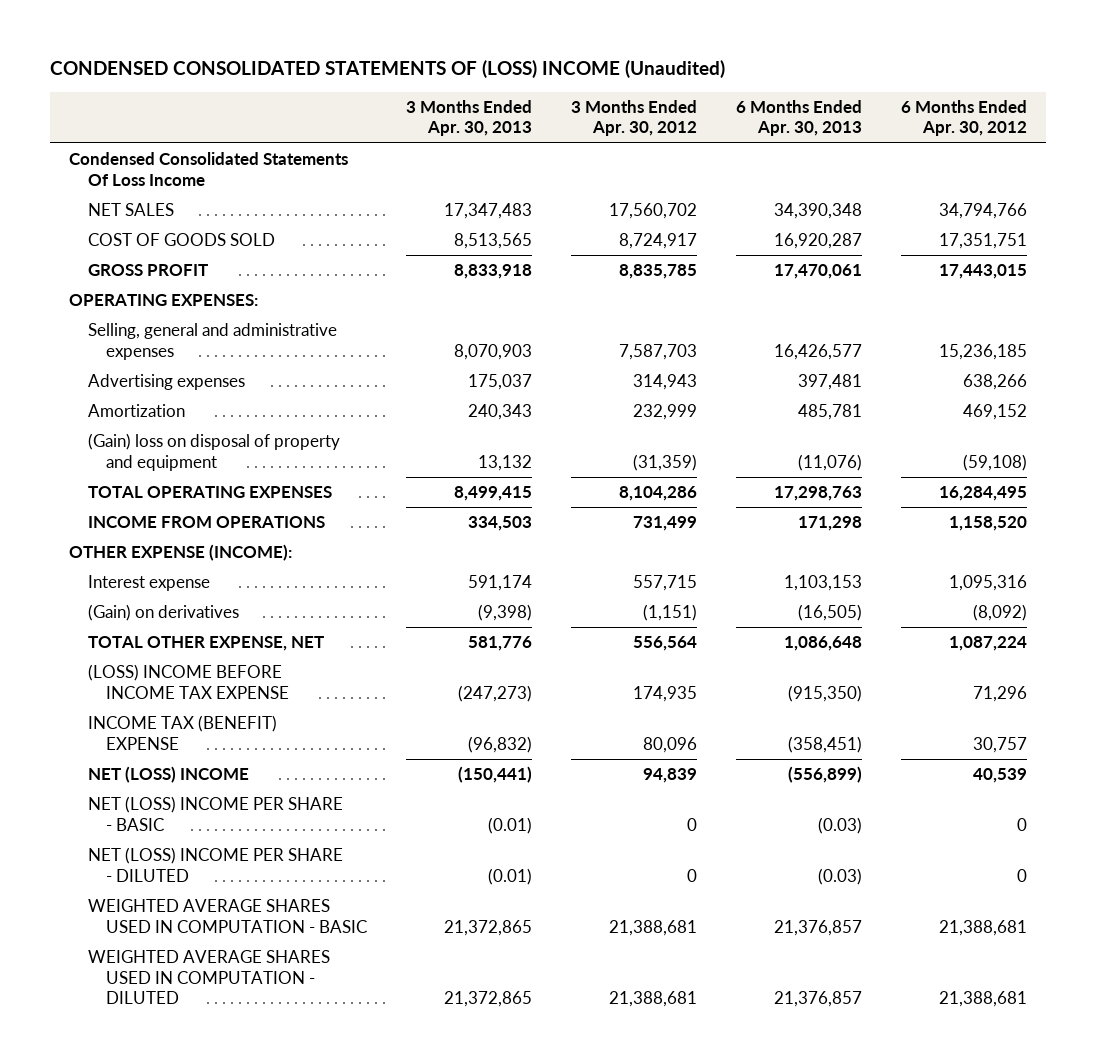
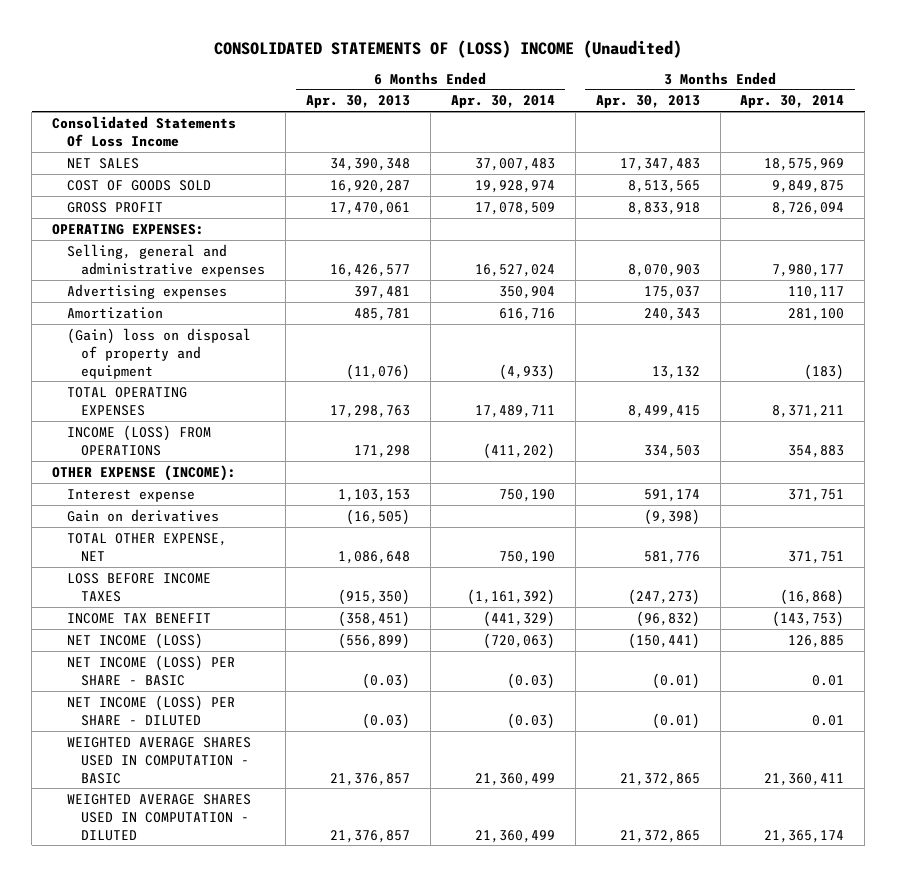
[49,60,725,79] CONDENSED CONSOLIDATED STATEMENTS OF (LOSS) INCOME (Unaudited) -> [214,39,683,58] CONSOLIDATED STATEMENTS OF (LOSS) INCOME (Unaudited)
[570,99,697,137] 3 Months Ended Apr. 30, 2012 -> none
[900,99,1027,137] 6 Months Ended Apr. 30, 2012 -> none
none -> [450,95,555,109] Apr. 30, 2014
none -> [740,95,845,109] Apr. 30, 2014
[69,152,349,186] Condensed Consolidated Statements Of Loss Income -> [52,115,237,147] Consolidated Statements Of Loss Income
[87,516,325,529] INCOME FROM OPERATIONS -> [66,424,211,456] INCOME (LOSS) FROM OPERATIONS
[87,604,239,622] (Gain) on derivatives -> [66,508,219,522] Gain on derivatives
[87,664,289,699] (LOSS) INCOME BEFORE INCOME TAX EXPENSE -> [66,572,211,602] LOSS BEFORE INCOME TAXES
[87,715,277,750] INCOME TAX (BENEFIT) EXPENSE -> [66,612,211,624] INCOME TAX BENEFIT
[87,766,249,784] NET (LOSS) INCOME -> [66,632,203,649] NET INCOME (LOSS)
[87,796,343,831] NET (LOSS) INCOME PER SHARE - BASIC -> [66,654,235,686] NET INCOME (LOSS) PER SHARE - BASIC
[87,847,343,882] NET (LOSS) INCOME PER SHARE - DILUTED -> [66,694,235,726] NET INCOME (LOSS) PER SHARE - DILUTED

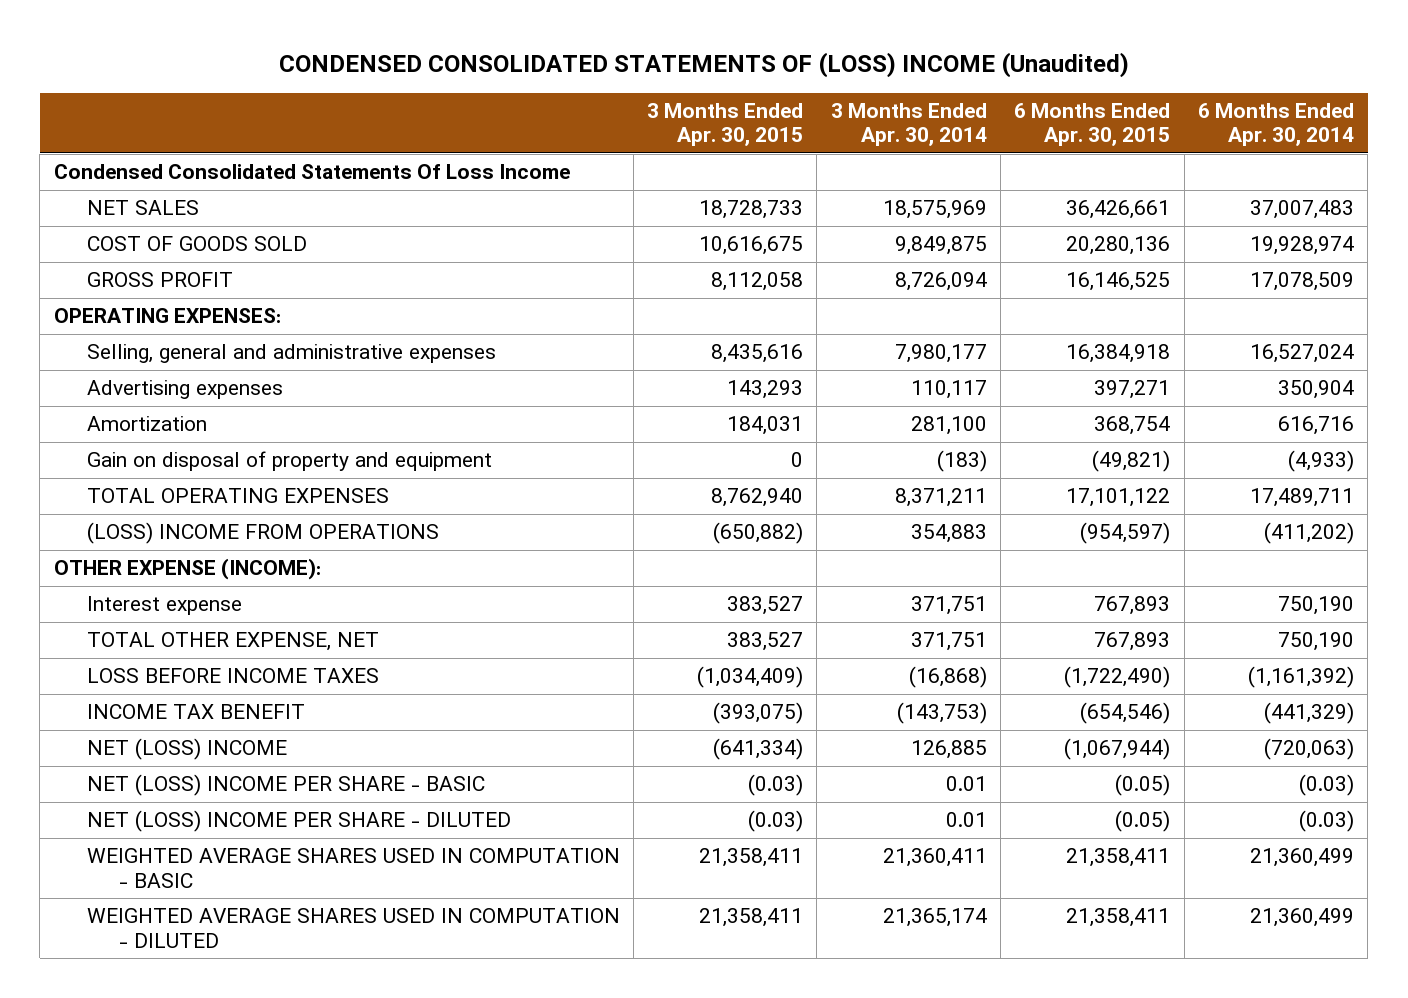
[214,39,683,58] CONSOLIDATED STATEMENTS OF (LOSS) INCOME (Unaudited) -> [278,52,1129,79] CONDENSED CONSOLIDATED STATEMENTS OF (LOSS) INCOME (Unaudited)
[305,95,410,109] Apr. 30, 2013 -> none
[595,95,700,109] Apr. 30, 2013 -> none
none -> [647,103,804,147] 3 Months Ended Apr. 30, 2015
none -> [1014,103,1171,147] 6 Months Ended Apr. 30, 2015
[52,115,237,147] Consolidated Statements Of Loss Income -> [53,164,570,180] Condensed Consolidated Statements Of Loss Income
[66,327,251,379] (Gain) loss on disposal of property and equipment -> [86,451,492,472] Gain on disposal of property and equipment
[66,424,211,456] INCOME (LOSS) FROM OPERATIONS -> [86,522,439,545] (LOSS) INCOME FROM OPERATIONS
[66,508,219,522] Gain on derivatives -> none
[66,632,203,649] NET INCOME (LOSS) -> [86,738,287,761] NET (LOSS) INCOME
[66,654,235,686] NET INCOME (LOSS) PER SHARE - BASIC -> [86,774,485,797] NET (LOSS) INCOME PER SHARE - BASIC
[66,694,235,726] NET INCOME (LOSS) PER SHARE - DILUTED -> [86,810,511,833] NET (LOSS) INCOME PER SHARE - DILUTED

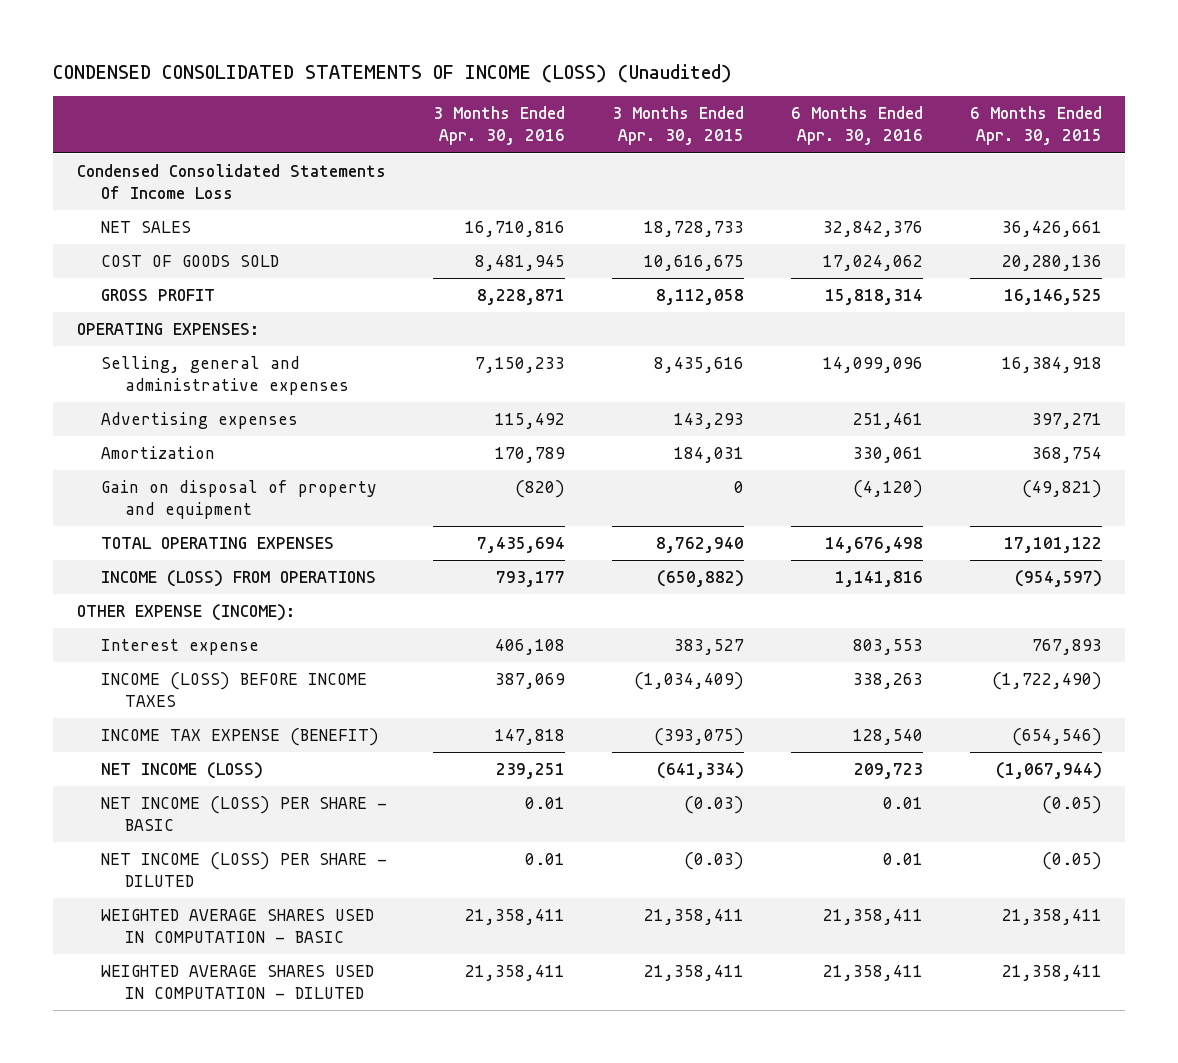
[278,52,1129,79] CONDENSED CONSOLIDATED STATEMENTS OF (LOSS) INCOME (Unaudited) -> [53,64,733,84] CONDENSED CONSOLIDATED STATEMENTS OF INCOME (LOSS) (Unaudited)
[830,103,987,147] 3 Months Ended Apr. 30, 2014 -> none
[1198,103,1355,147] 6 Months Ended Apr. 30, 2014 -> none
none -> [433,106,566,146] 3 Months Ended Apr. 30, 2016
none -> [790,106,923,146] 6 Months Ended Apr. 30, 2016
[53,164,570,180] Condensed Consolidated Statements Of Loss Income -> [76,164,386,199] Condensed Consolidated Statements Of Income Loss
[86,522,439,545] (LOSS) INCOME FROM OPERATIONS -> [100,570,376,588] INCOME (LOSS) FROM OPERATIONS
[86,632,379,652] TOTAL OTHER EXPENSE, NET -> none
[86,668,379,684] LOSS BEFORE INCOME TAXES -> [100,672,367,707] INCOME (LOSS) BEFORE INCOME TAXES
[86,704,305,720] INCOME TAX BENEFIT -> [100,728,379,747] INCOME TAX EXPENSE (BENEFIT)
[86,738,287,761] NET (LOSS) INCOME -> [100,762,263,780] NET INCOME (LOSS)
[86,774,485,797] NET (LOSS) INCOME PER SHARE - BASIC -> [100,796,387,831] NET INCOME (LOSS) PER SHARE - BASIC
[86,810,511,833] NET (LOSS) INCOME PER SHARE - DILUTED -> [100,852,387,887] NET INCOME (LOSS) PER SHARE - DILUTED

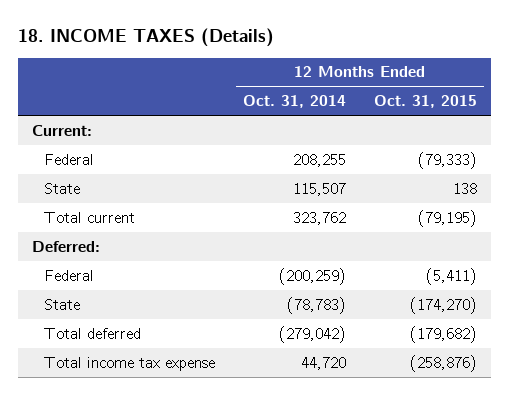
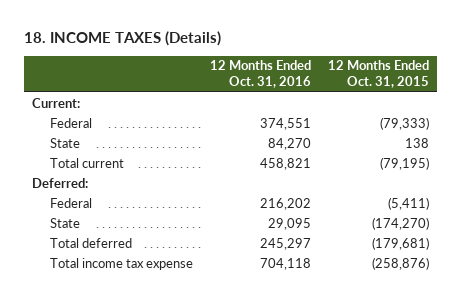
[242,95,346,109] Oct. 31, 2014 -> none
none -> [209,60,311,89] 12 Months Ended Oct. 31, 2016
[409,325,477,343] (179,682) -> [371,236,429,250] (179,681)

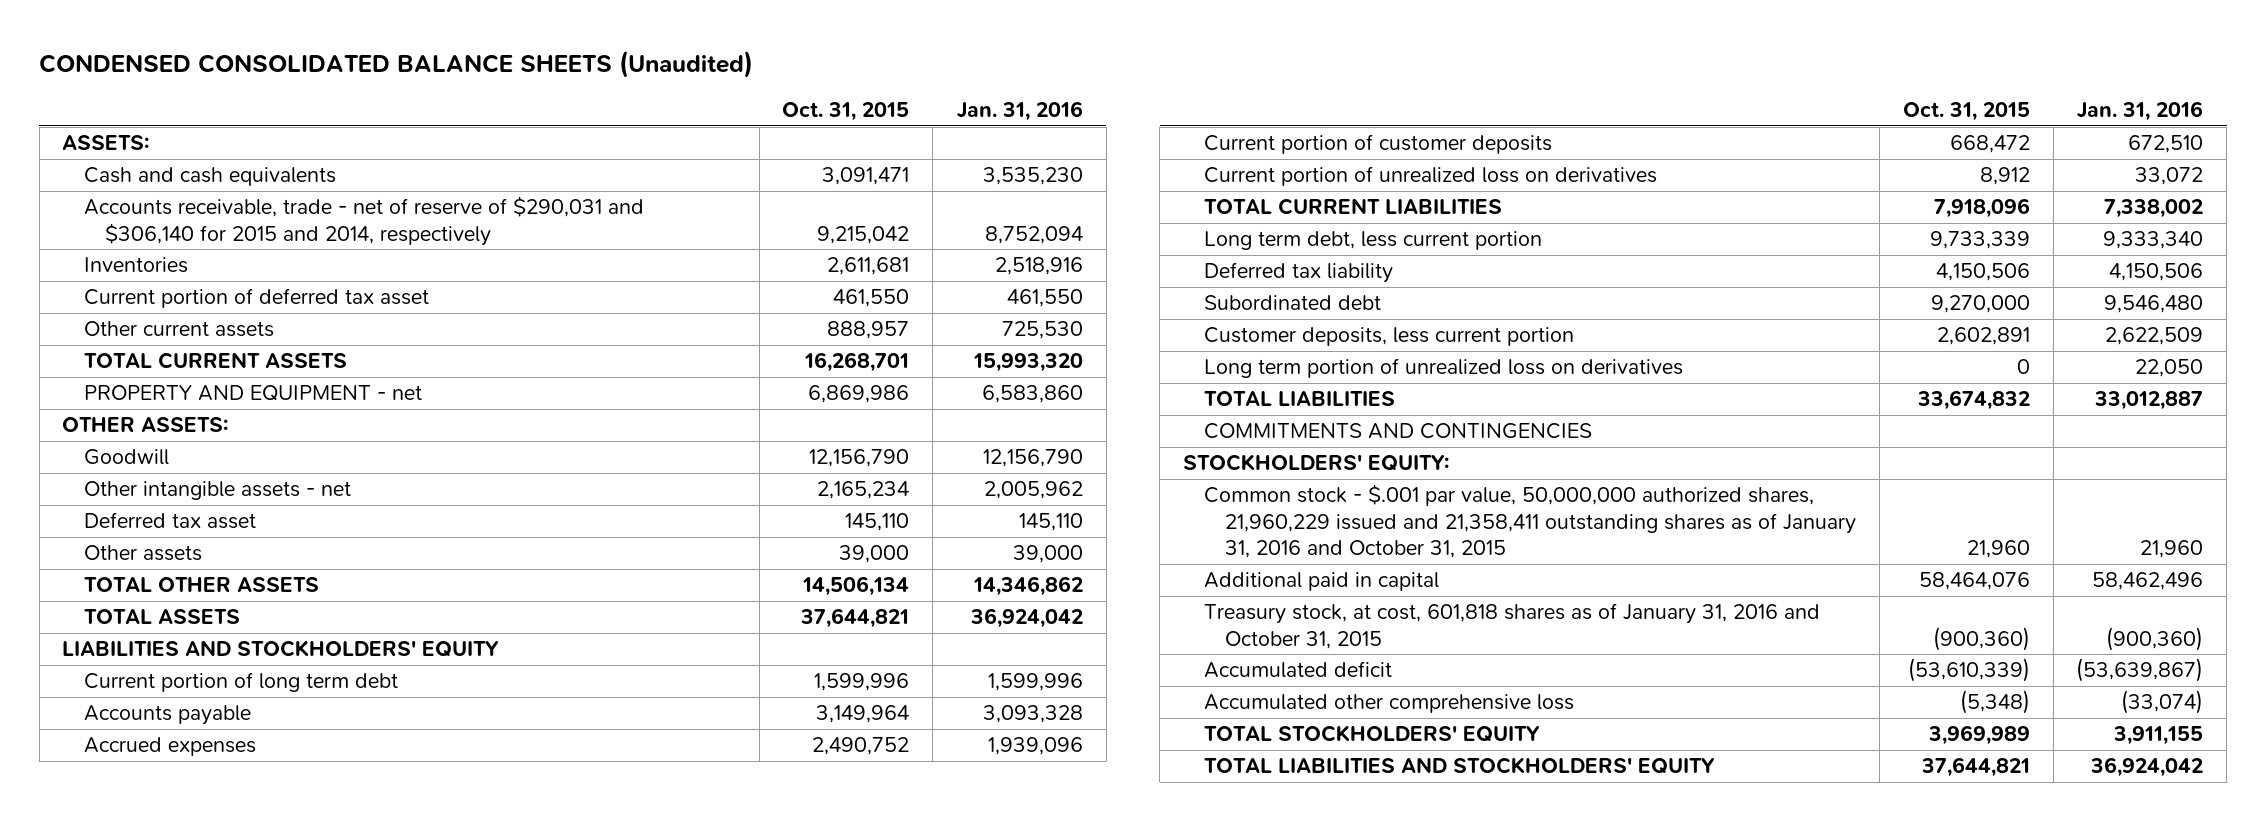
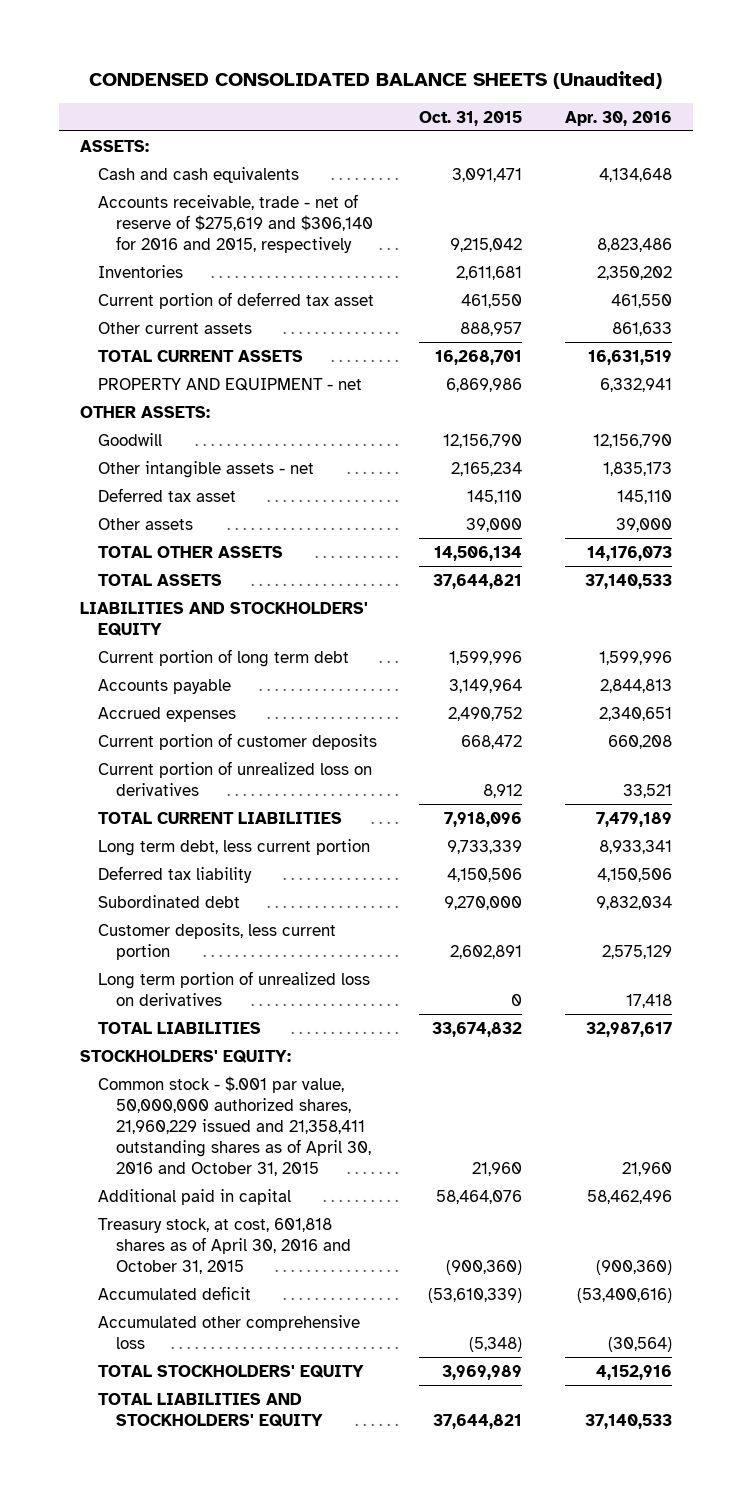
[956,101,1083,122] Jan. 31, 2016 -> none
none -> [564,110,672,126] Apr. 30, 2016
[83,196,644,246] Accounts receivable, trade - net of reserve of $290,031 and $306,140 for 2015 and 2014, respectively -> [97,193,373,253] Accounts receivable, trade - net of reserve of $275,619 and $306,140 for 2016 and 2015, respectively
[1204,423,1593,440] COMMITMENTS AND CONTINGENCIES -> none
[1204,484,1857,558] Common stock - $.001 par value, 50,000,000 authorized shares, 21,960,229 issued and 21,358,411 outstanding shares as of January 31, 2016 and October 31, 2015 -> [97,1075,371,1176] Common stock - $.001 par value, 50,000,000 authorized shares, 21,960,229 issued and 21,358,411 outstanding shares as of April 30, 2016 and October 31, 2015
[1204,603,1821,649] Treasury stock, at cost, 601,818 shares as of January 31, 2016 and October 31, 2015 -> [97,1217,351,1274] Treasury stock, at cost, 601,818 shares as of April 30, 2016 and October 31, 2015

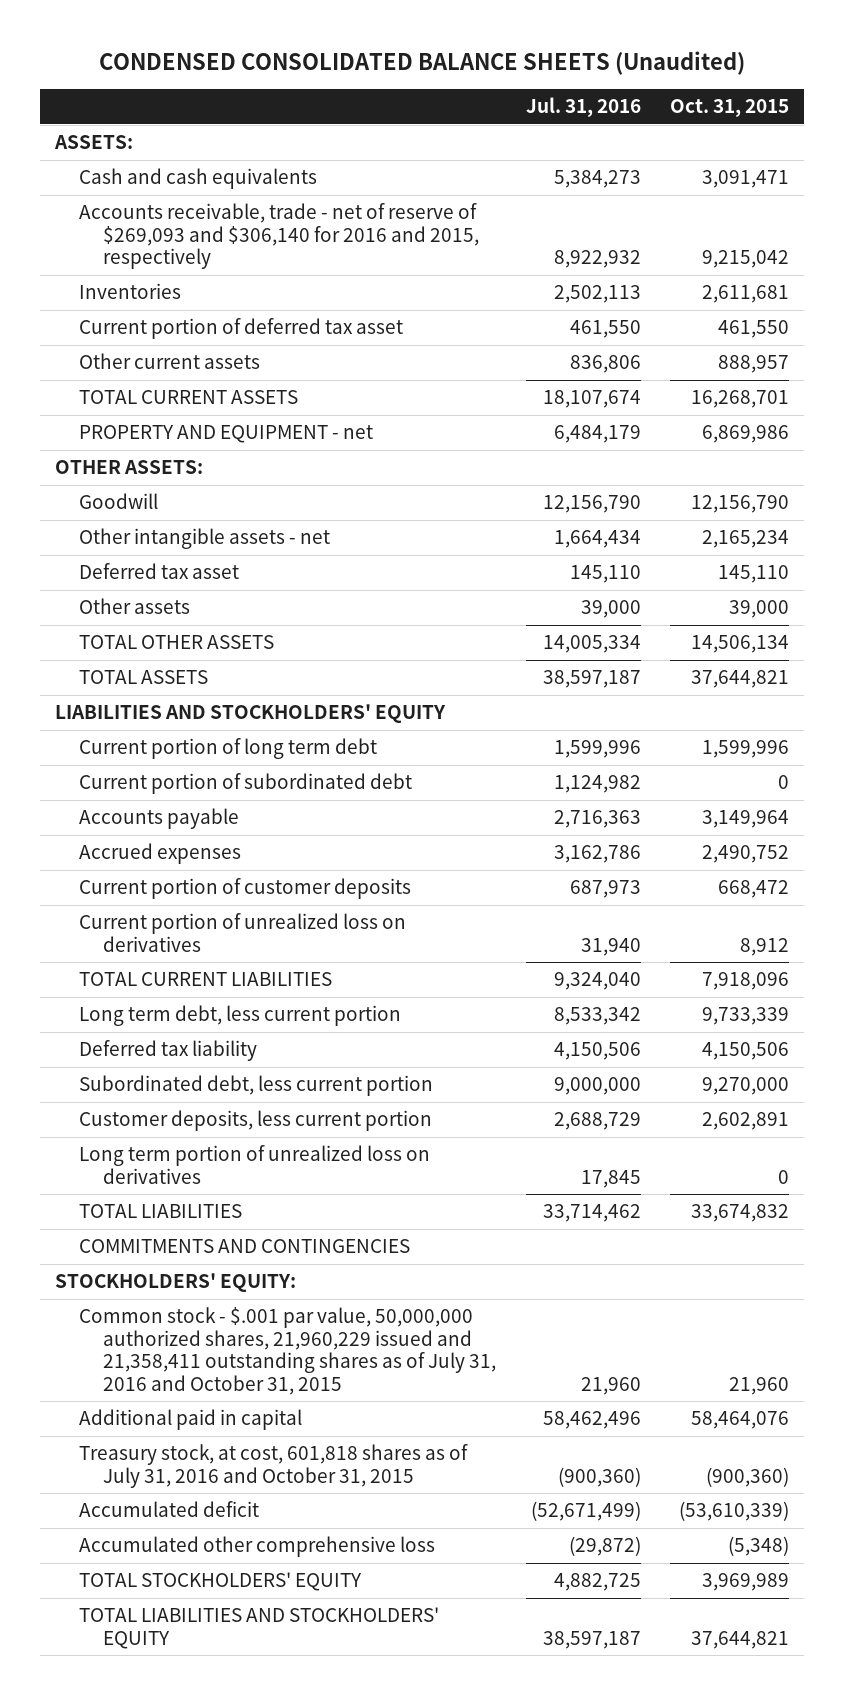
[564,110,672,126] Apr. 30, 2016 -> none
none -> [525,97,641,118] Jul. 31, 2016
[97,193,373,253] Accounts receivable, trade - net of reserve of $275,619 and $306,140 for 2016 and 2015, respectively -> [79,203,480,270] Accounts receivable, trade - net of reserve of $269,093 and $306,140 for 2016 and 2015, respectively
none -> [79,773,413,795] Current portion of subordinated debt
[97,894,240,908] Subordinated debt -> [79,1075,434,1097] Subordinated debt, less current portion
none -> [79,1239,411,1254] COMMITMENTS AND CONTINGENCIES
[97,1075,371,1176] Common stock - $.001 par value, 50,000,000 authorized shares, 21,960,229 issued and 21,358,411 outstanding shares as of April 30, 2016 and October 31, 2015 -> [79,1307,497,1395] Common stock - $.001 par value, 50,000,000 authorized shares, 21,960,229 issued and 21,358,411 outstanding shares as of July 31, 2016 and October 31, 2015
[97,1217,351,1274] Treasury stock, at cost, 601,818 shares as of April 30, 2016 and October 31, 2015 -> [79,1444,469,1488] Treasury stock, at cost, 601,818 shares as of July 31, 2016 and October 31, 2015

